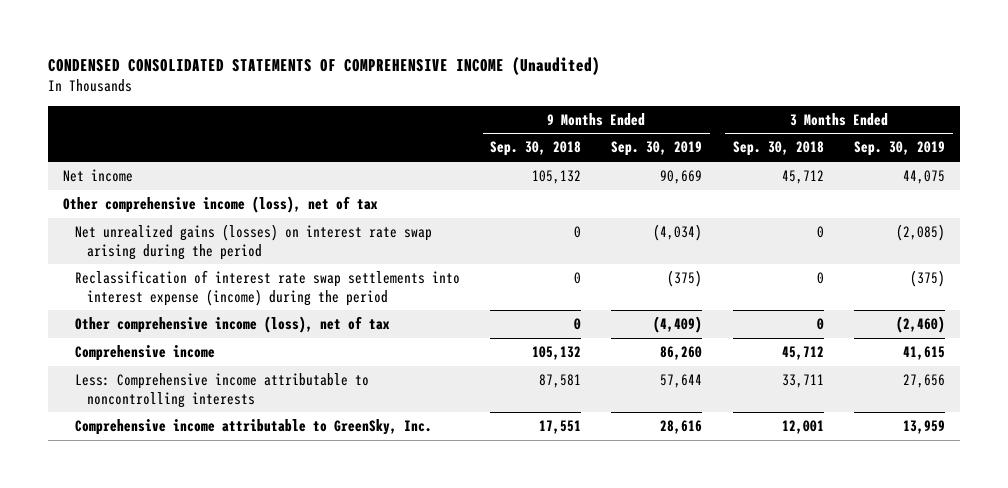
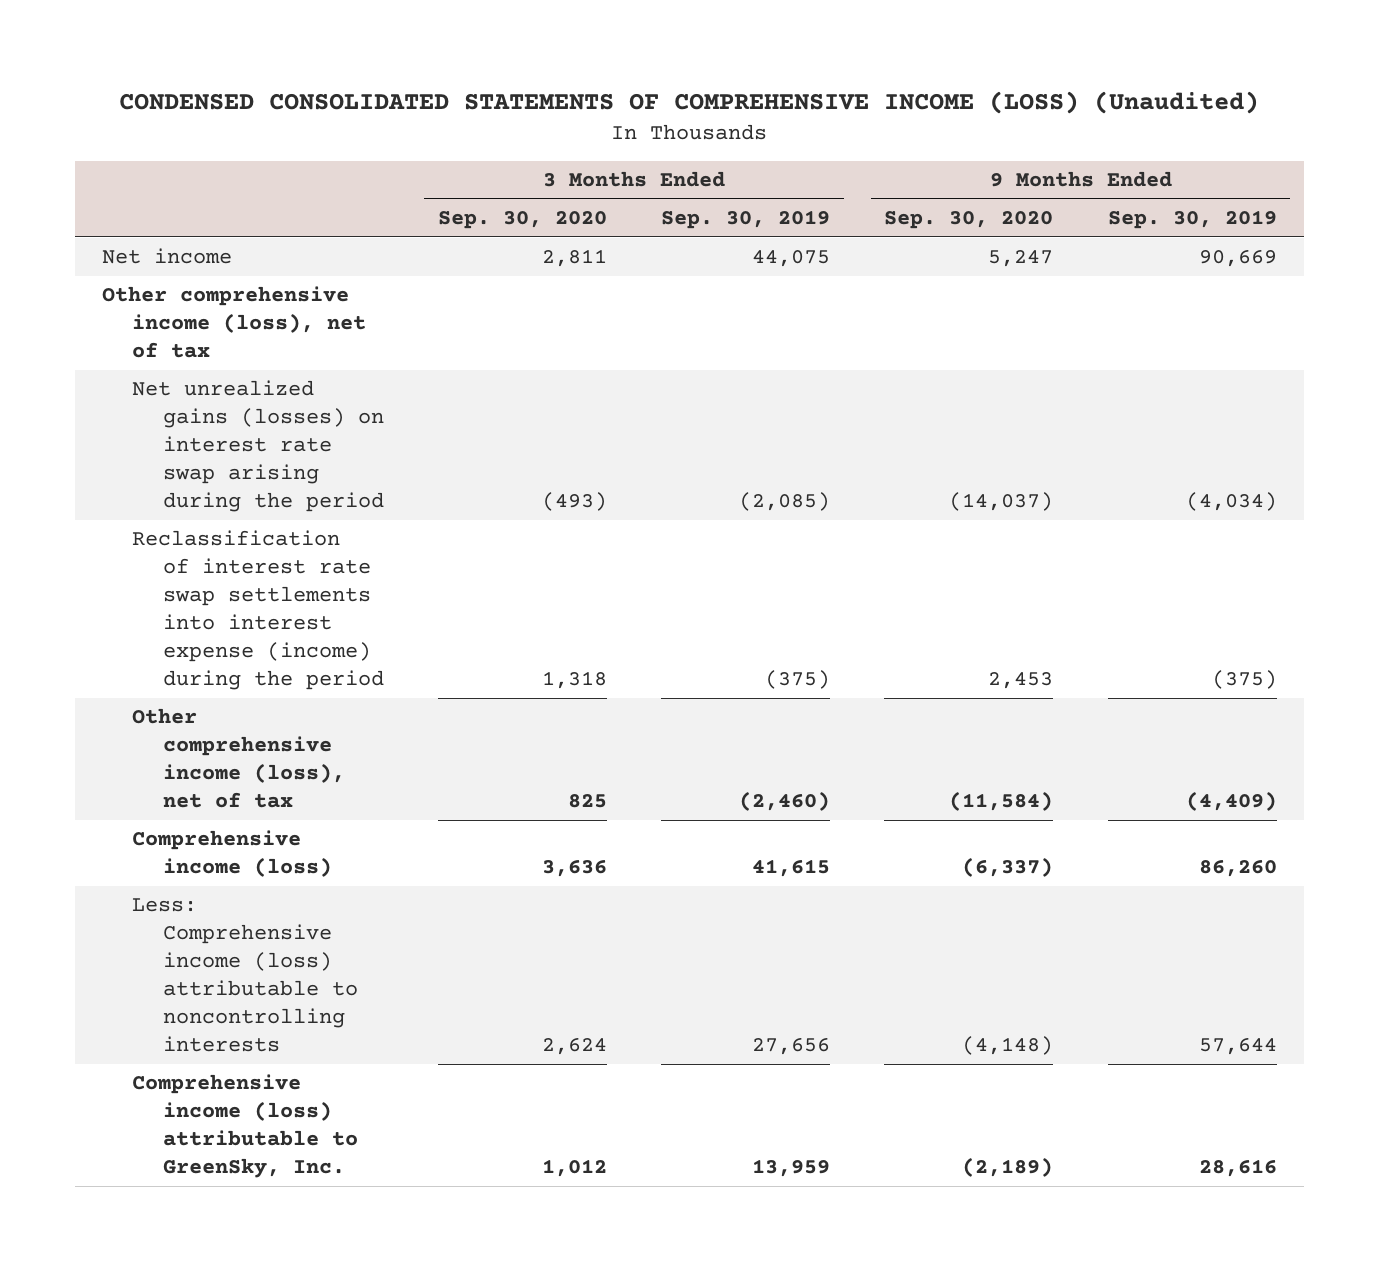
[47,56,600,75] CONDENSED CONSOLIDATED STATEMENTS OF COMPREHENSIVE INCOME (Unaudited) -> [119,91,1260,115] CONDENSED CONSOLIDATED STATEMENTS OF COMPREHENSIVE INCOME (LOSS) (Unaudited)
[490,141,582,157] Sep. 30, 2018 -> none
[732,141,824,157] Sep. 30, 2018 -> none
none -> [437,211,607,230] Sep. 30, 2020
none -> [884,211,1054,230] Sep. 30, 2020
[74,345,215,362] Comprehensive income -> [132,830,332,878] Comprehensive income (loss)
[74,373,369,408] Less: Comprehensive income attributable to noncontrolling interests -> [132,898,358,1053] Less: Comprehensive income (loss) attributable to noncontrolling interests
[74,419,432,436] Comprehensive income attributable to GreenSky, Inc. -> [132,1074,358,1179] Comprehensive income (loss) attributable to GreenSky, Inc.

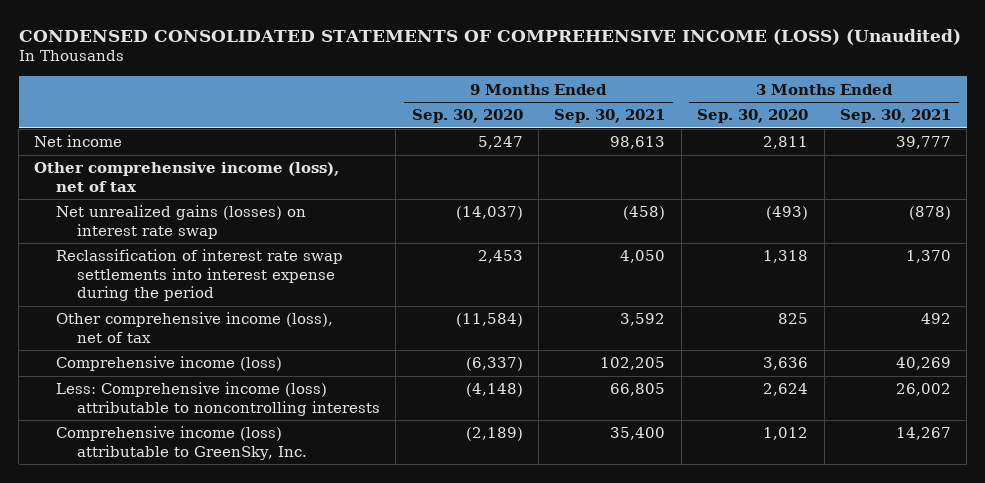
[661,210,831,230] Sep. 30, 2019 -> none
[1107,210,1277,230] Sep. 30, 2019 -> none
none -> [554,109,666,124] Sep. 30, 2021
none -> [839,109,951,124] Sep. 30, 2021
[132,380,384,513] Net unrealized gains (losses) on interest rate swap arising during the period -> [55,205,306,239] Net unrealized gains (losses) on interest rate swap
[132,530,384,691] Reclassification of interest rate swap settlements into interest expense (income) during the period -> [55,249,343,302] Reclassification of interest rate swap settlements into interest expense during the period

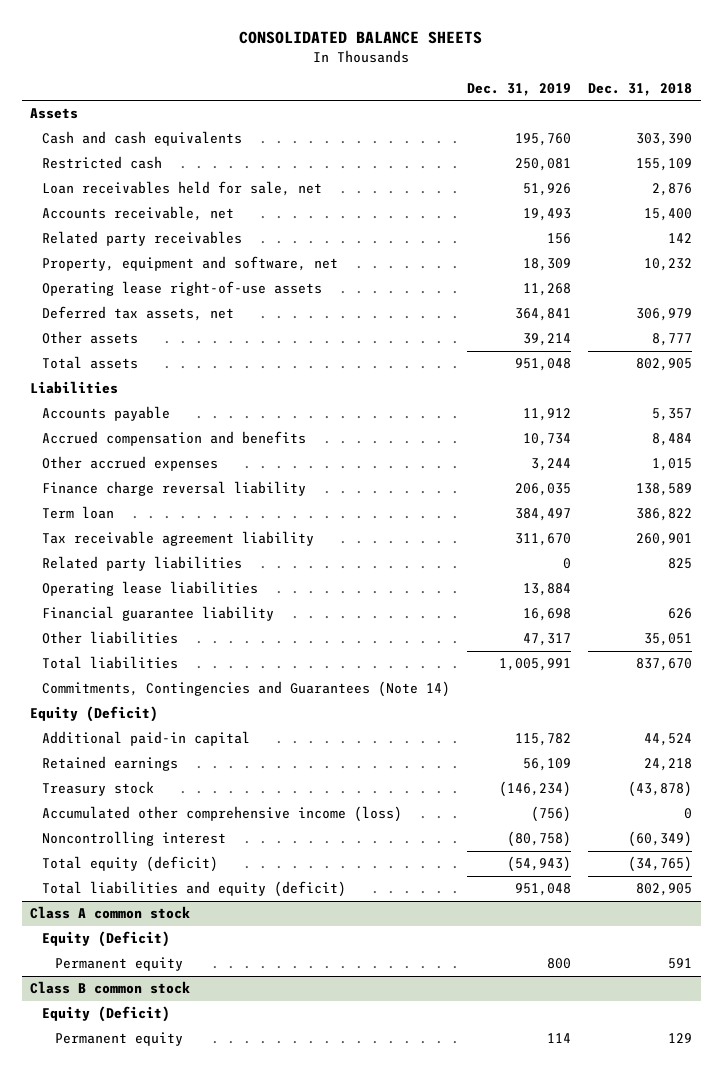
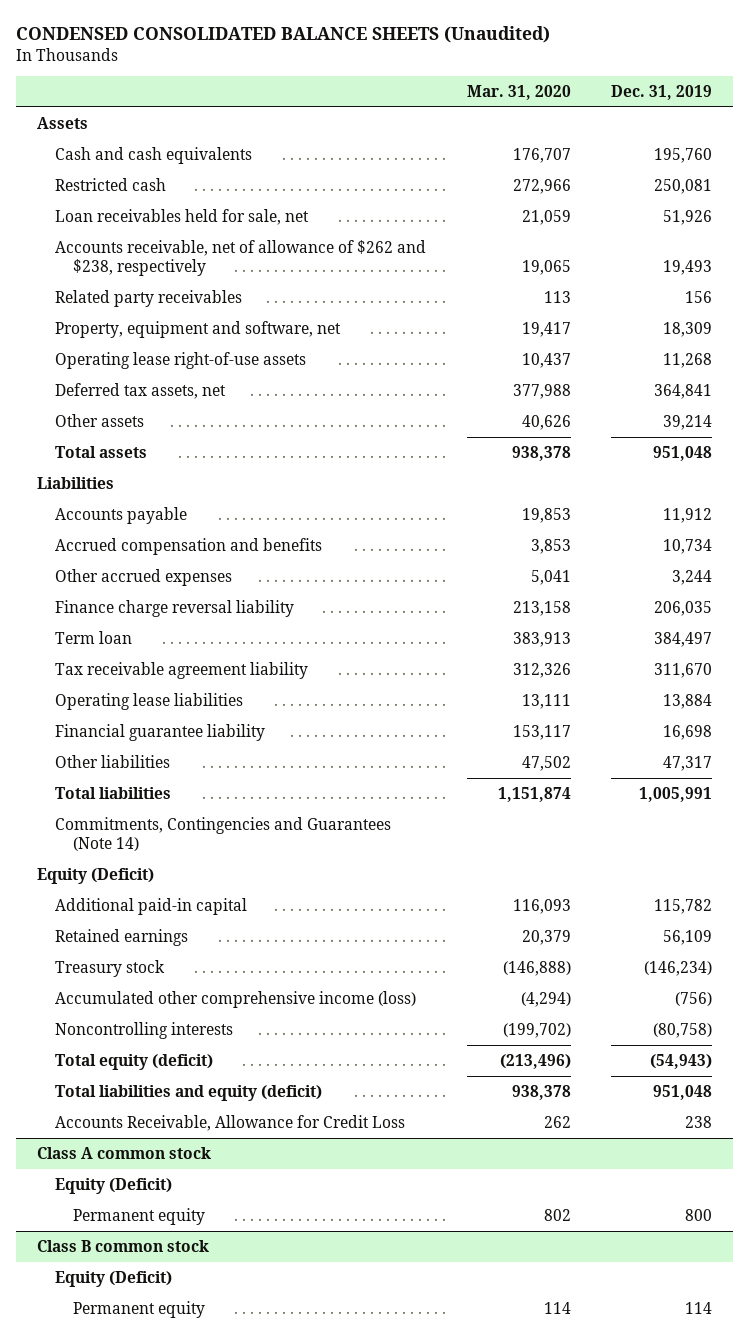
[239,31,483,45] CONSOLIDATED BALANCE SHEETS -> [16,26,551,44] CONDENSED CONSOLIDATED BALANCE SHEETS (Unaudited)
[588,82,693,96] Dec. 31, 2018 -> none
none -> [466,85,571,101] Mar. 31, 2020
[42,206,235,222] Accounts receivable, net -> [55,239,427,277] Accounts receivable, net of allowance of $262 and $238, respectively
[42,556,243,572] Related party liabilities -> none
[42,831,227,847] Noncontrolling interest -> [55,1021,234,1039] Noncontrolling interests
none -> [55,1114,406,1131] Accounts Receivable, Allowance for Credit Loss

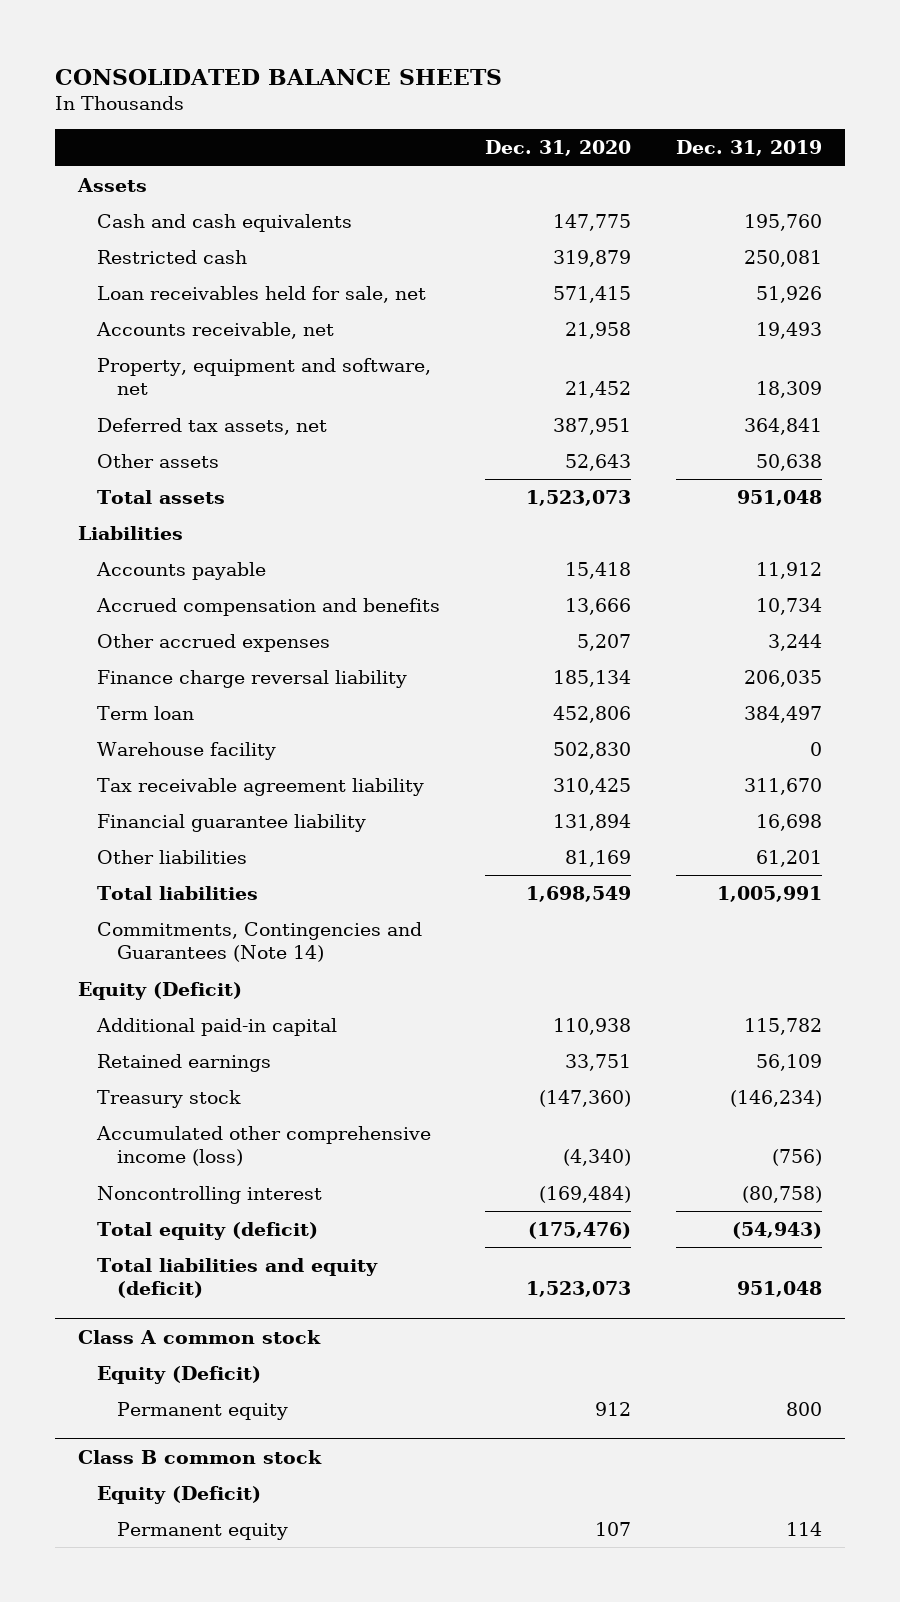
[16,26,551,44] CONDENSED CONSOLIDATED BALANCE SHEETS (Unaudited) -> [55,68,503,85] CONSOLIDATED BALANCE SHEETS
[466,85,571,101] Mar. 31, 2020 -> none
none -> [485,140,632,157] Dec. 31, 2020
[55,289,243,307] Related party receivables -> none
[55,239,427,277] Accounts receivable, net of allowance of $262 and $238, respectively -> [96,322,335,340] Accounts receivable, net
[55,351,307,369] Operating lease right-of-use assets -> none
[663,414,713,430] 39,214 -> [756,454,823,472] 50,638
none -> [97,742,277,761] Warehouse facility
[55,692,244,710] Operating lease liabilities -> none
[663,755,713,771] 47,317 -> [756,850,823,868] 61,201
[55,1021,234,1039] Noncontrolling interests -> [97,1186,323,1205] Noncontrolling interest
[55,1114,406,1131] Accounts Receivable, Allowance for Credit Loss -> none

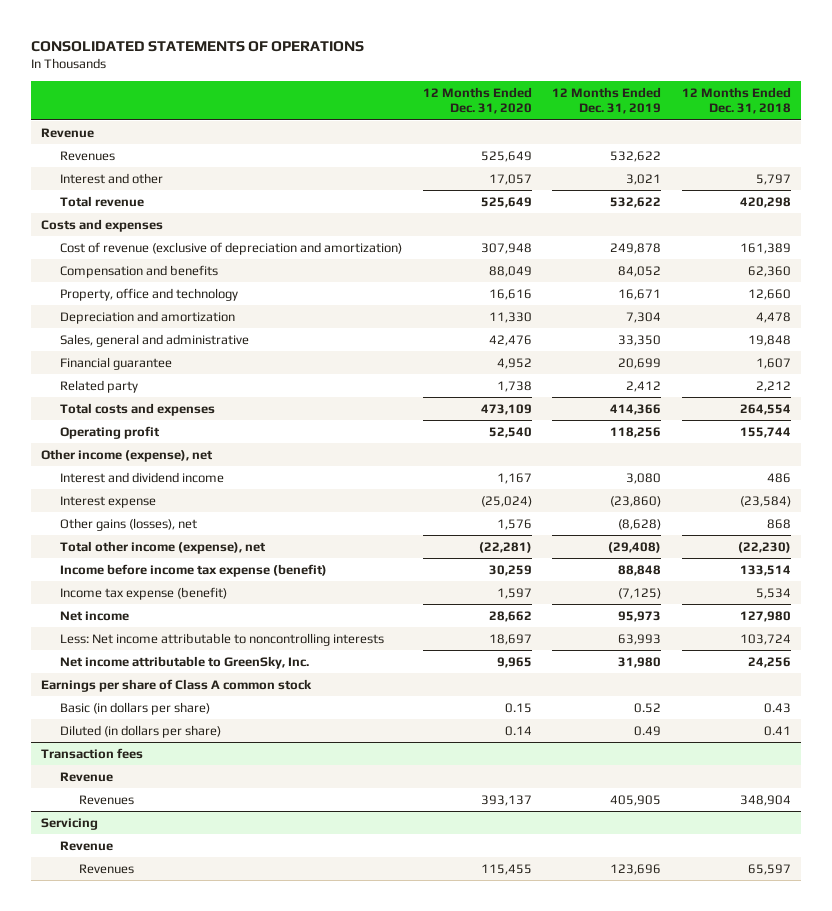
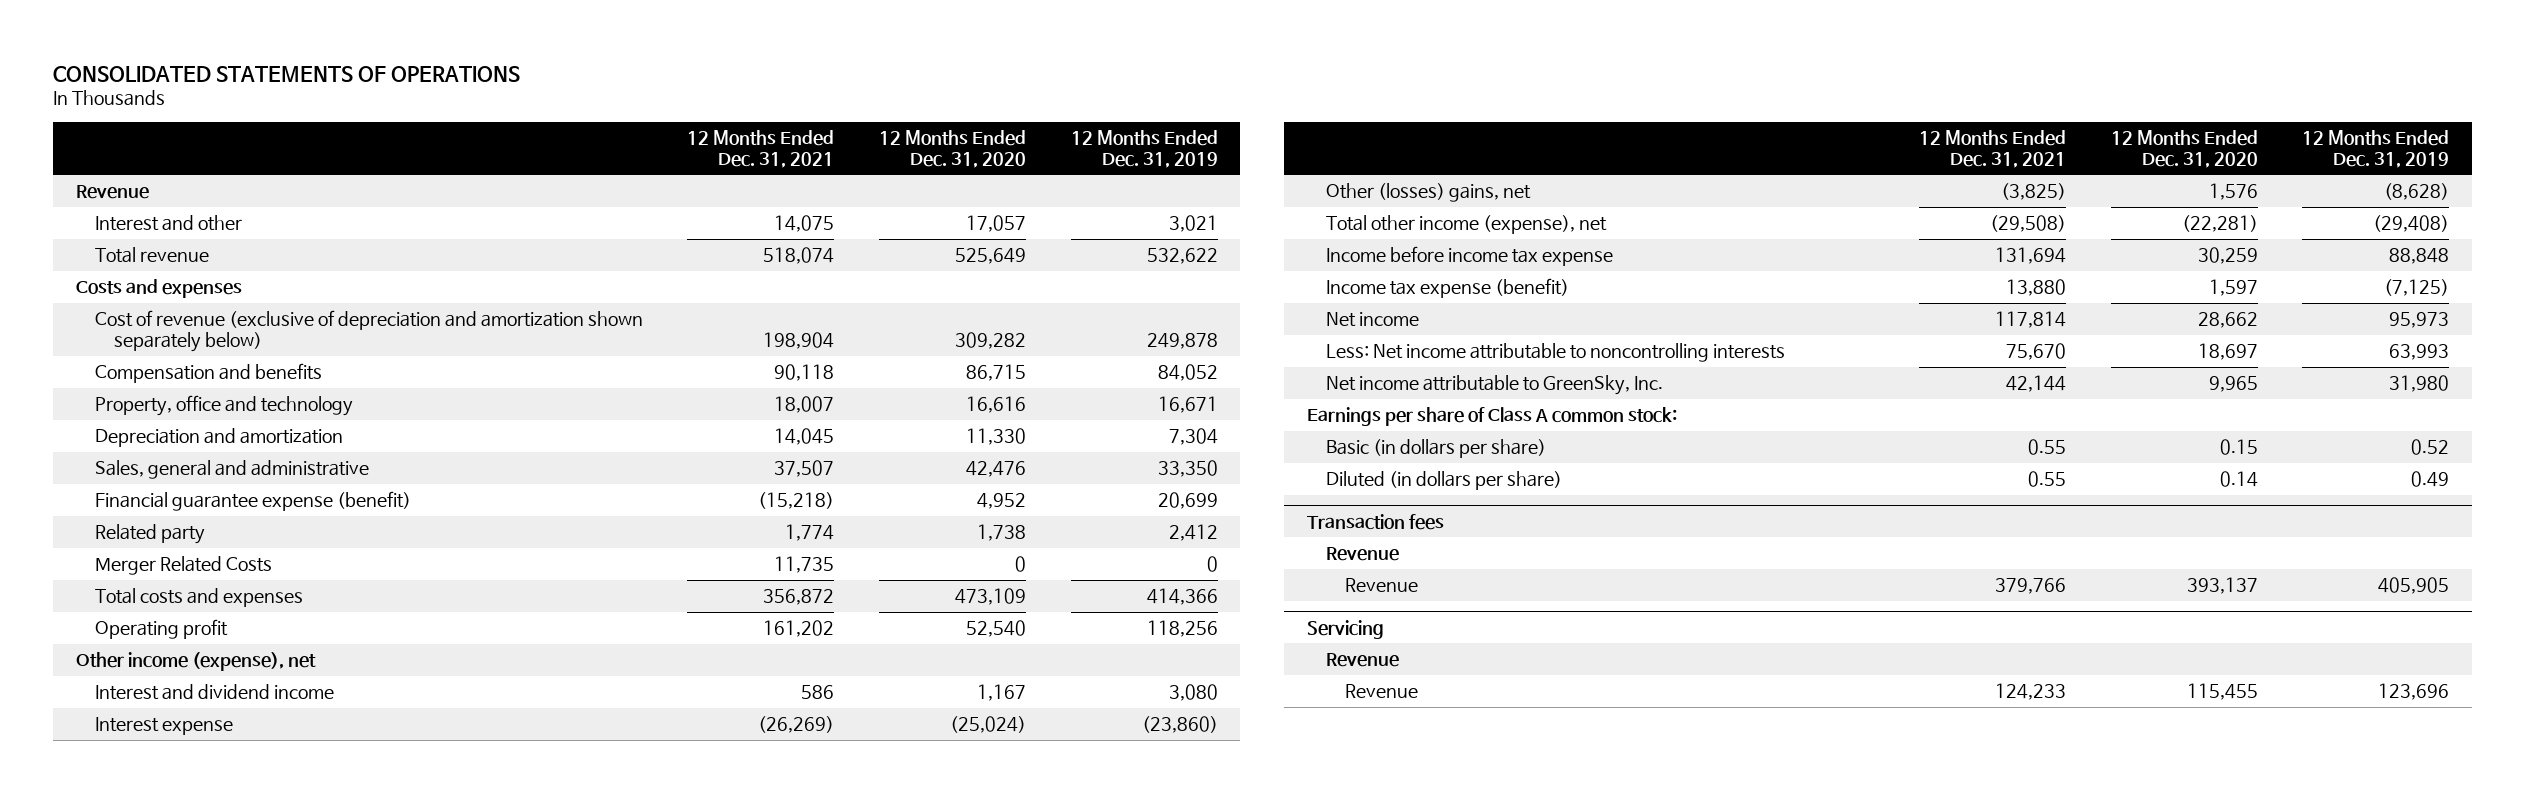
[681,86,791,115] 12 Months Ended Dec. 31, 2018 -> none
none -> [687,130,835,168] 12 Months Ended Dec. 31, 2021
[59,150,115,161] Revenues -> none
[59,241,402,255] Cost of revenue (exclusive of depreciation and amortization) -> [94,310,643,352] Cost of revenue (exclusive of depreciation and amortization shown separately below)
[480,242,532,254] 307,948 -> [955,331,1027,349] 309,282
[488,265,532,277] 88,049 -> [966,364,1027,382] 86,715
[59,356,172,370] Financial guarantee -> [94,491,411,512] Financial guarantee expense (benefit)
none -> [94,556,272,576] Merger Related Costs
[59,517,197,531] Other gains (losses), net -> [1325,183,1531,203] Other (losses) gains, net
[59,563,327,577] Income before income tax expense (benefit) -> [1325,246,1613,267] Income before income tax expense
[41,678,313,692] Earnings per share of Class A common stock -> [1306,407,1677,427] Earnings per share of Class A common stock:
[78,794,134,805] Revenues -> [1344,578,1418,593] Revenue
[78,863,134,874] Revenues -> [1344,684,1418,699] Revenue

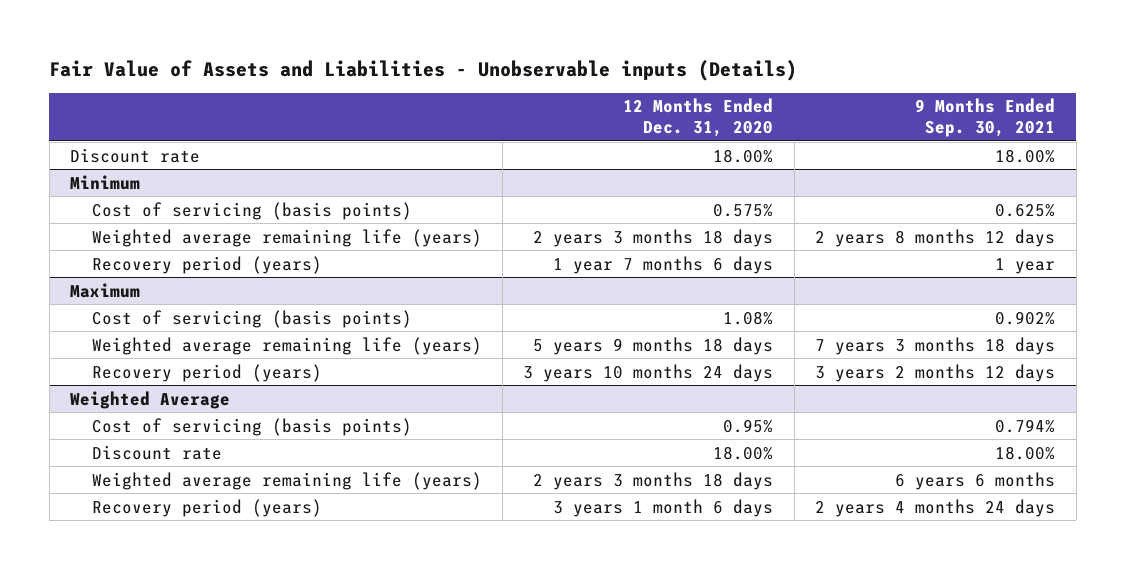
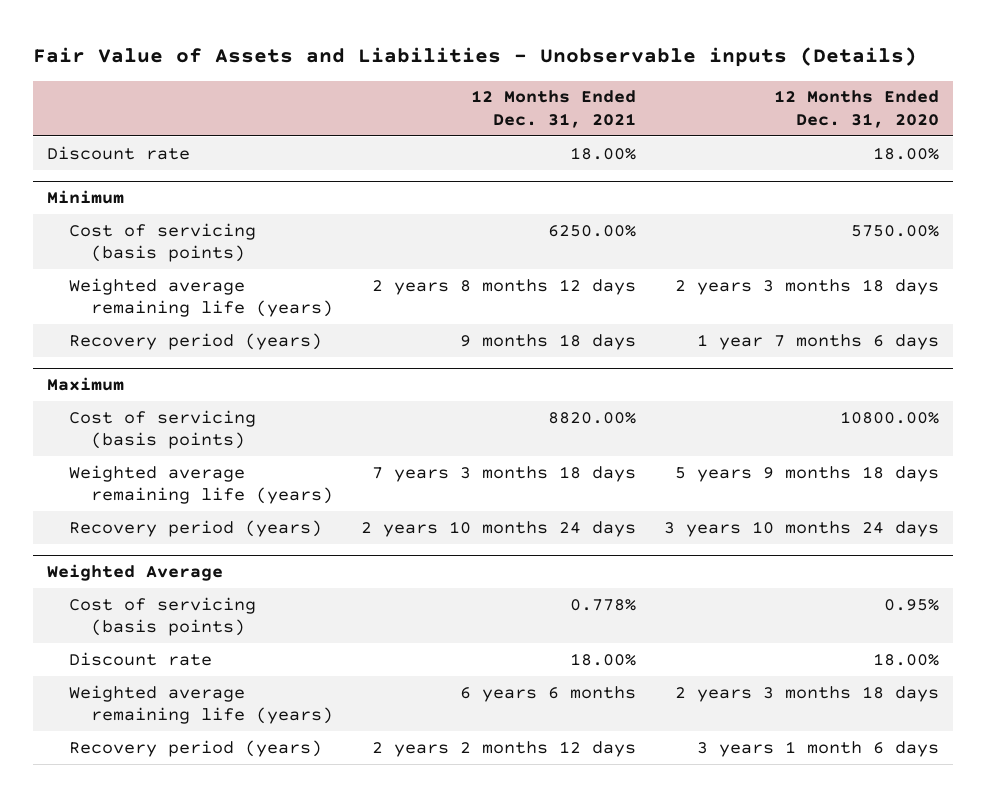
[915,98,1056,137] 9 Months Ended Sep. 30, 2021 -> none
none -> [470,90,636,128] 12 Months Ended Dec. 31, 2021
[713,203,774,217] 0.575% -> [850,224,939,237] 5750.00%
[723,310,774,325] 1.08% -> [839,410,939,424] 10800.00%

